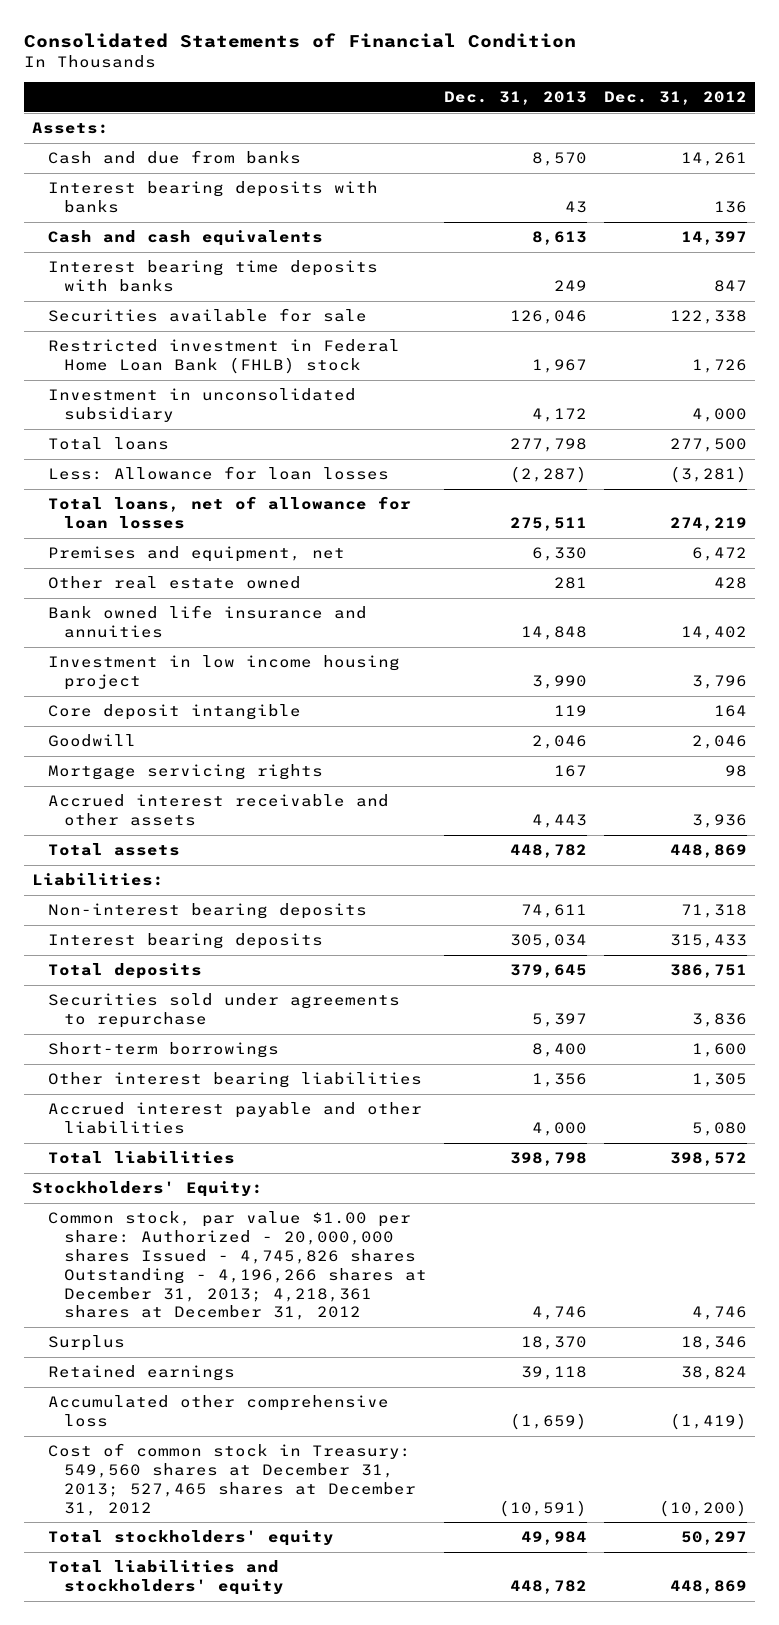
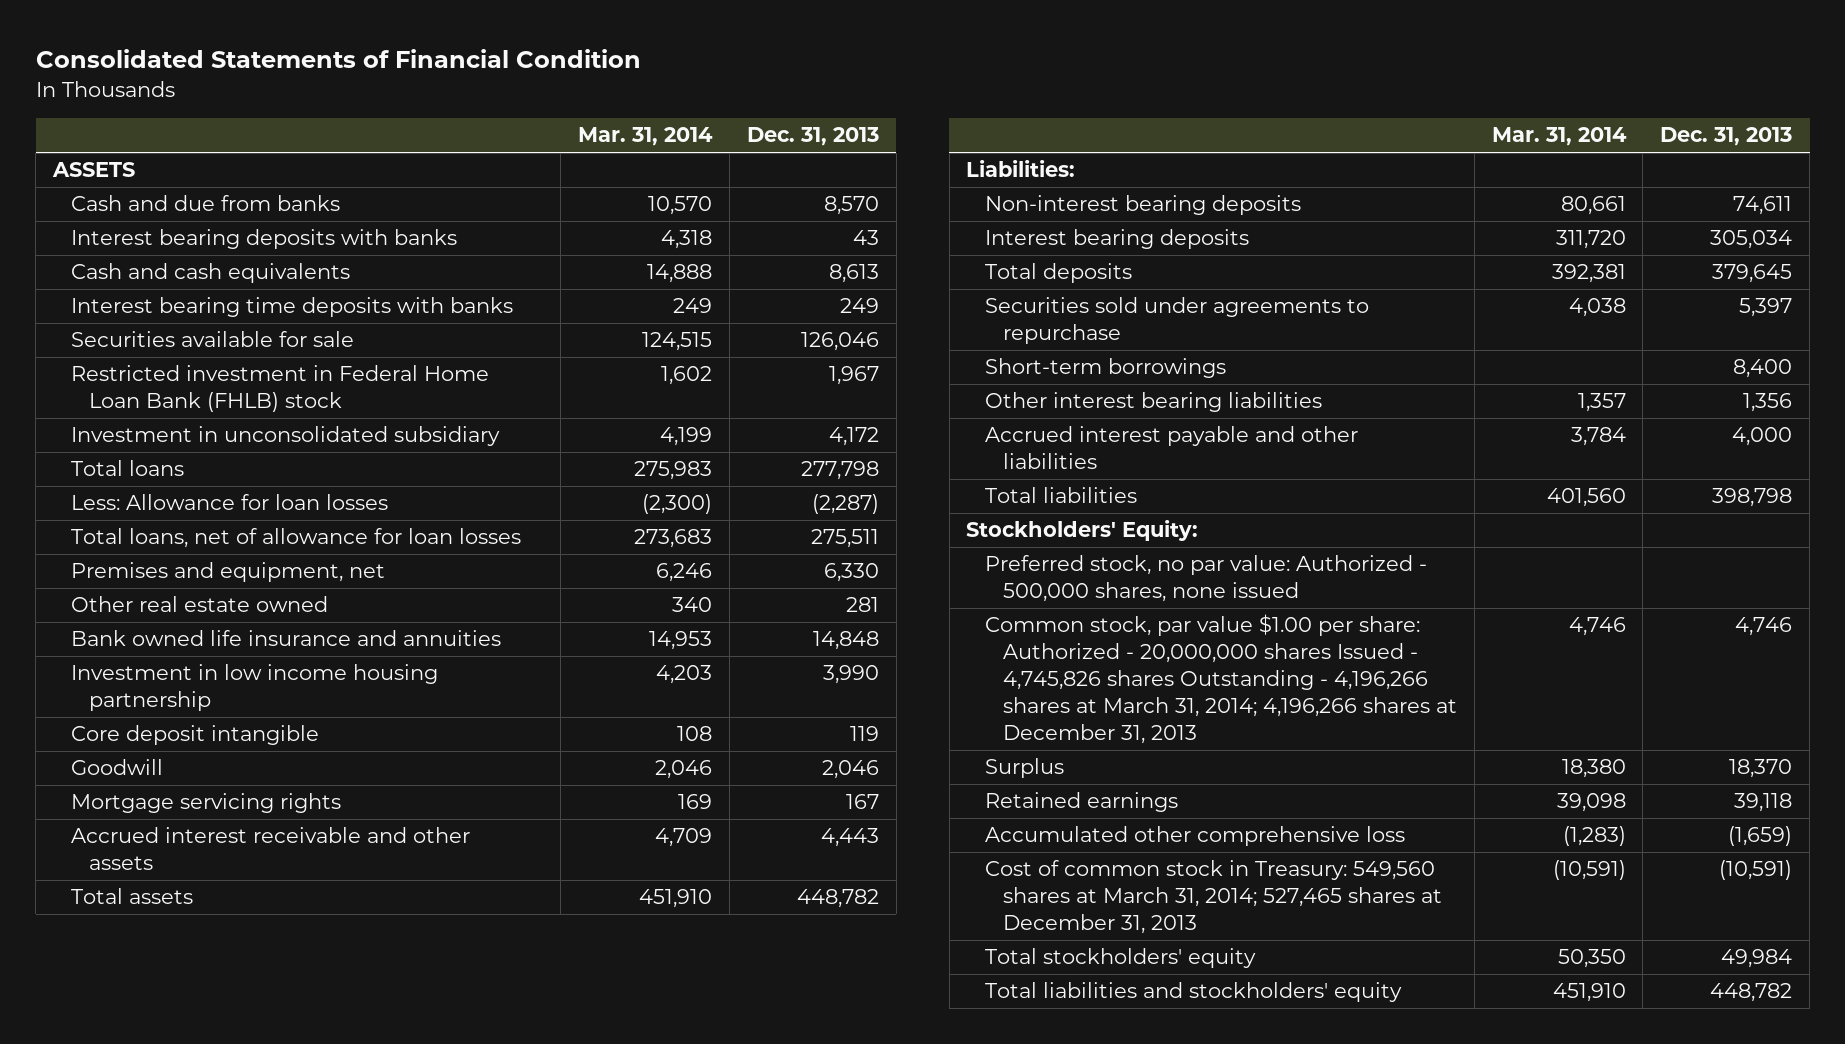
[603,91,747,106] Dec. 31, 2012 -> none
none -> [578,127,714,147] Mar. 31, 2014
[31,122,109,135] Assets: -> [52,162,136,178] ASSETS
[48,655,401,690] Investment in low income housing project -> [71,664,439,712] Investment in low income housing partnership
none -> [984,555,1427,603] Preferred stock, no par value: Authorized - 500,000 shares, none issued
[48,1211,428,1321] Common stock, par value $1.00 per share: Authorized - 20,000,000 shares Issued - 4,745,826 shares Outstanding - 4,196,266 shares at December 31, 2013; 4,218,361 shares at December 31, 2012 -> [984,614,1457,744] Common stock, par value $1.00 per share: Authorized - 20,000,000 shares Issued - 4,745,826 shares Outstanding - 4,196,266 shares at March 31, 2014; 4,196,266 shares at December 31, 2013
[48,1443,417,1516] Cost of common stock in Treasury: 549,560 shares at December 31, 2013; 527,465 shares at December 31, 2012 -> [984,860,1442,935] Cost of common stock in Treasury: 549,560 shares at March 31, 2014; 527,465 shares at December 31, 2013

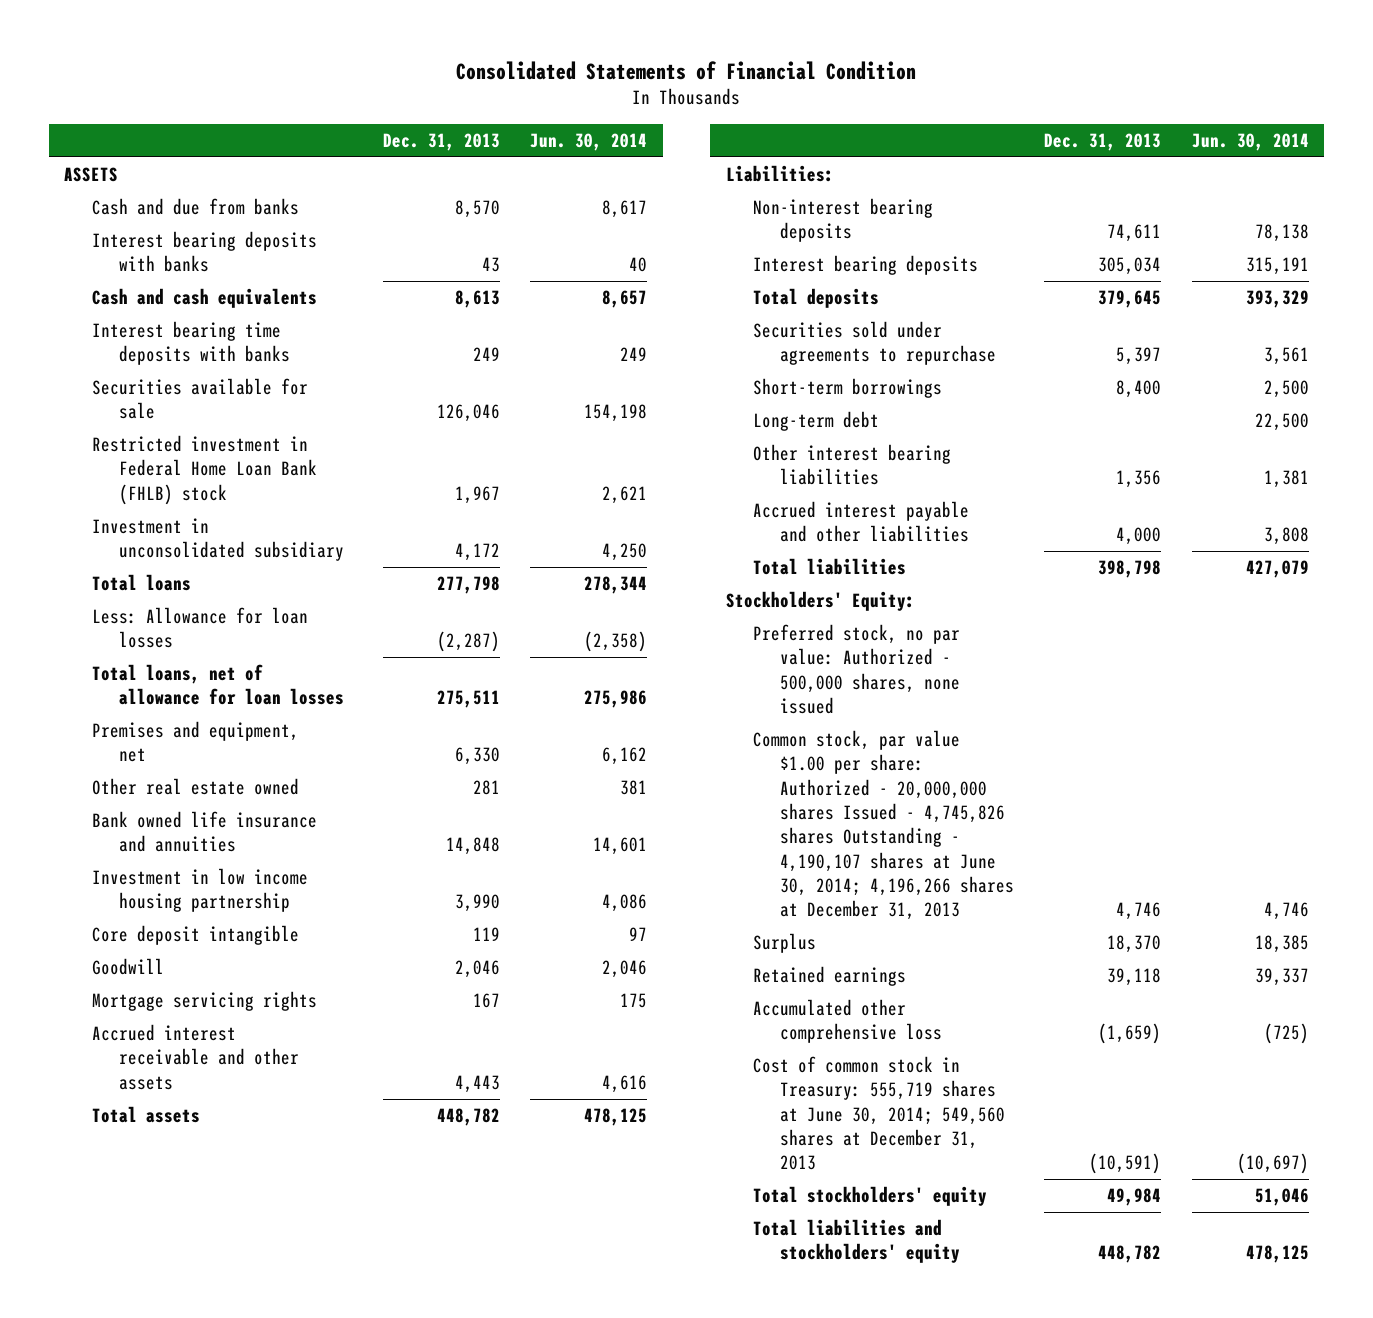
[578,127,714,147] Mar. 31, 2014 -> none
none -> [530,132,648,151] Jun. 30, 2014
none -> [752,411,879,432] Long-term debt
[984,614,1457,744] Common stock, par value $1.00 per share: Authorized - 20,000,000 shares Issued - 4,745,826 shares Outstanding - 4,196,266 shares at March 31, 2014; 4,196,266 shares at December 31, 2013 -> [752,730,1015,921] Common stock, par value $1.00 per share: Authorized - 20,000,000 shares Issued - 4,745,826 shares Outstanding - 4,190,107 shares at June 30, 2014; 4,196,266 shares at December 31, 2013
[984,860,1442,935] Cost of common stock in Treasury: 549,560 shares at March 31, 2014; 527,465 shares at December 31, 2013 -> [752,1056,1006,1171] Cost of common stock in Treasury: 555,719 shares at June 30, 2014; 549,560 shares at December 31, 2013

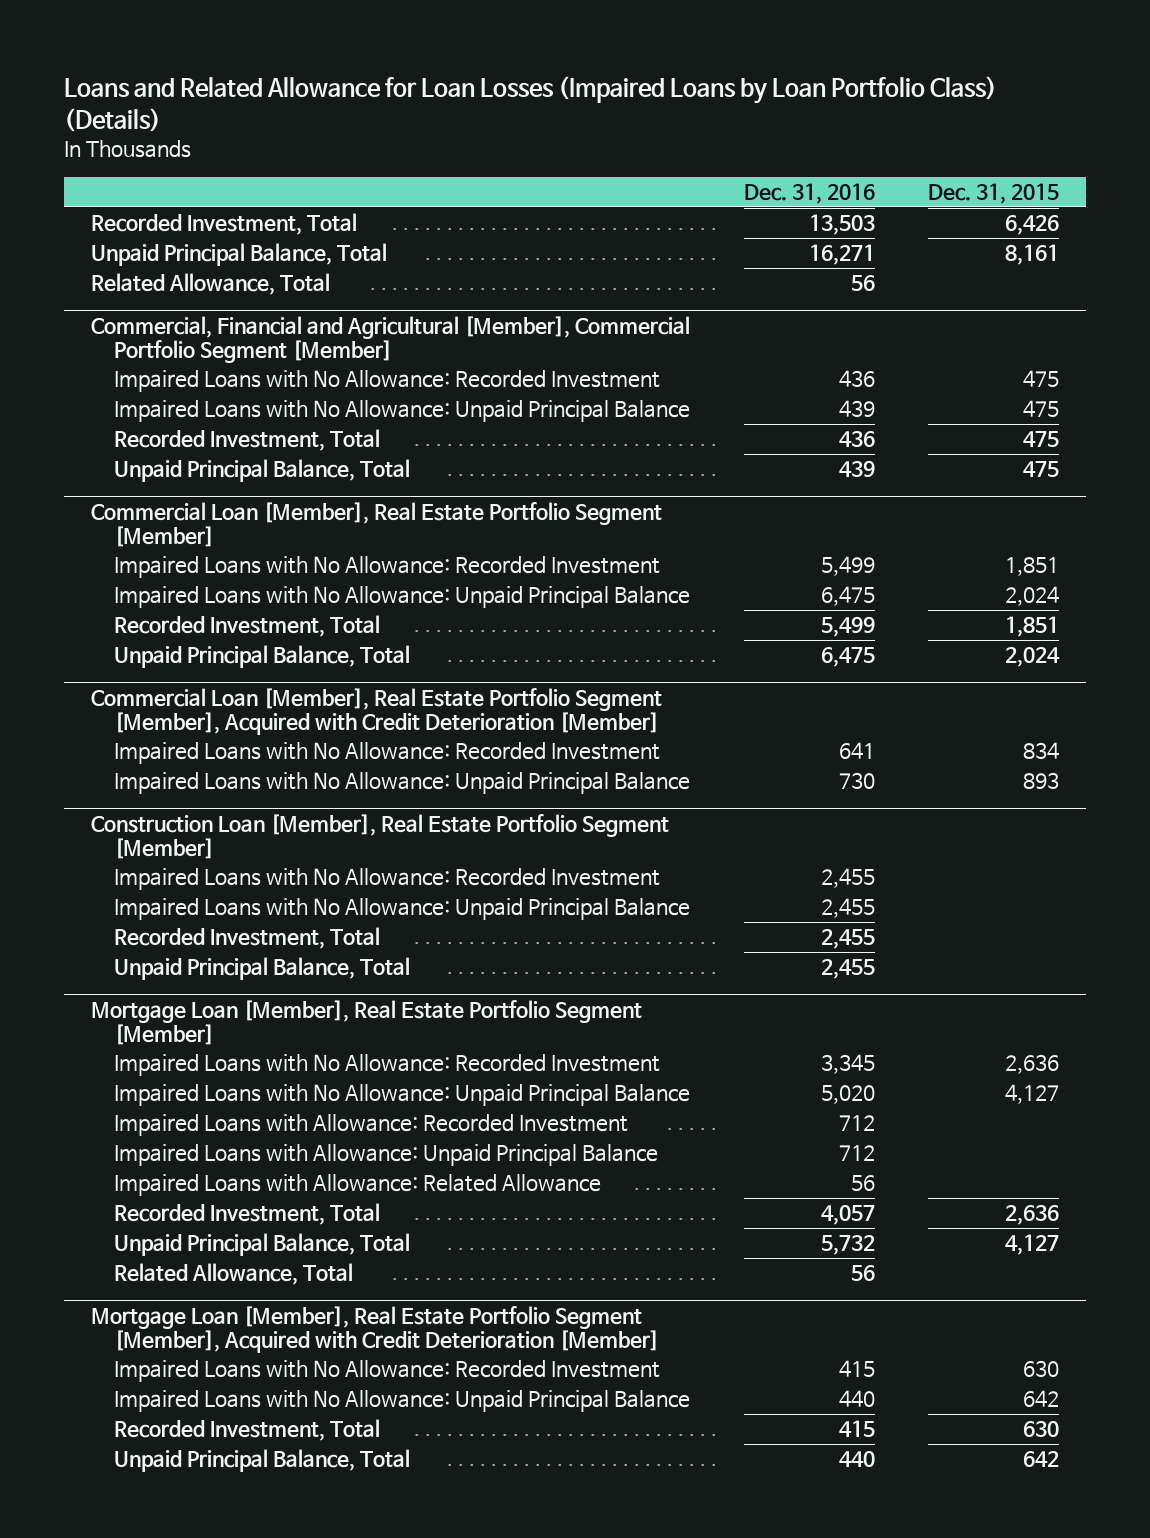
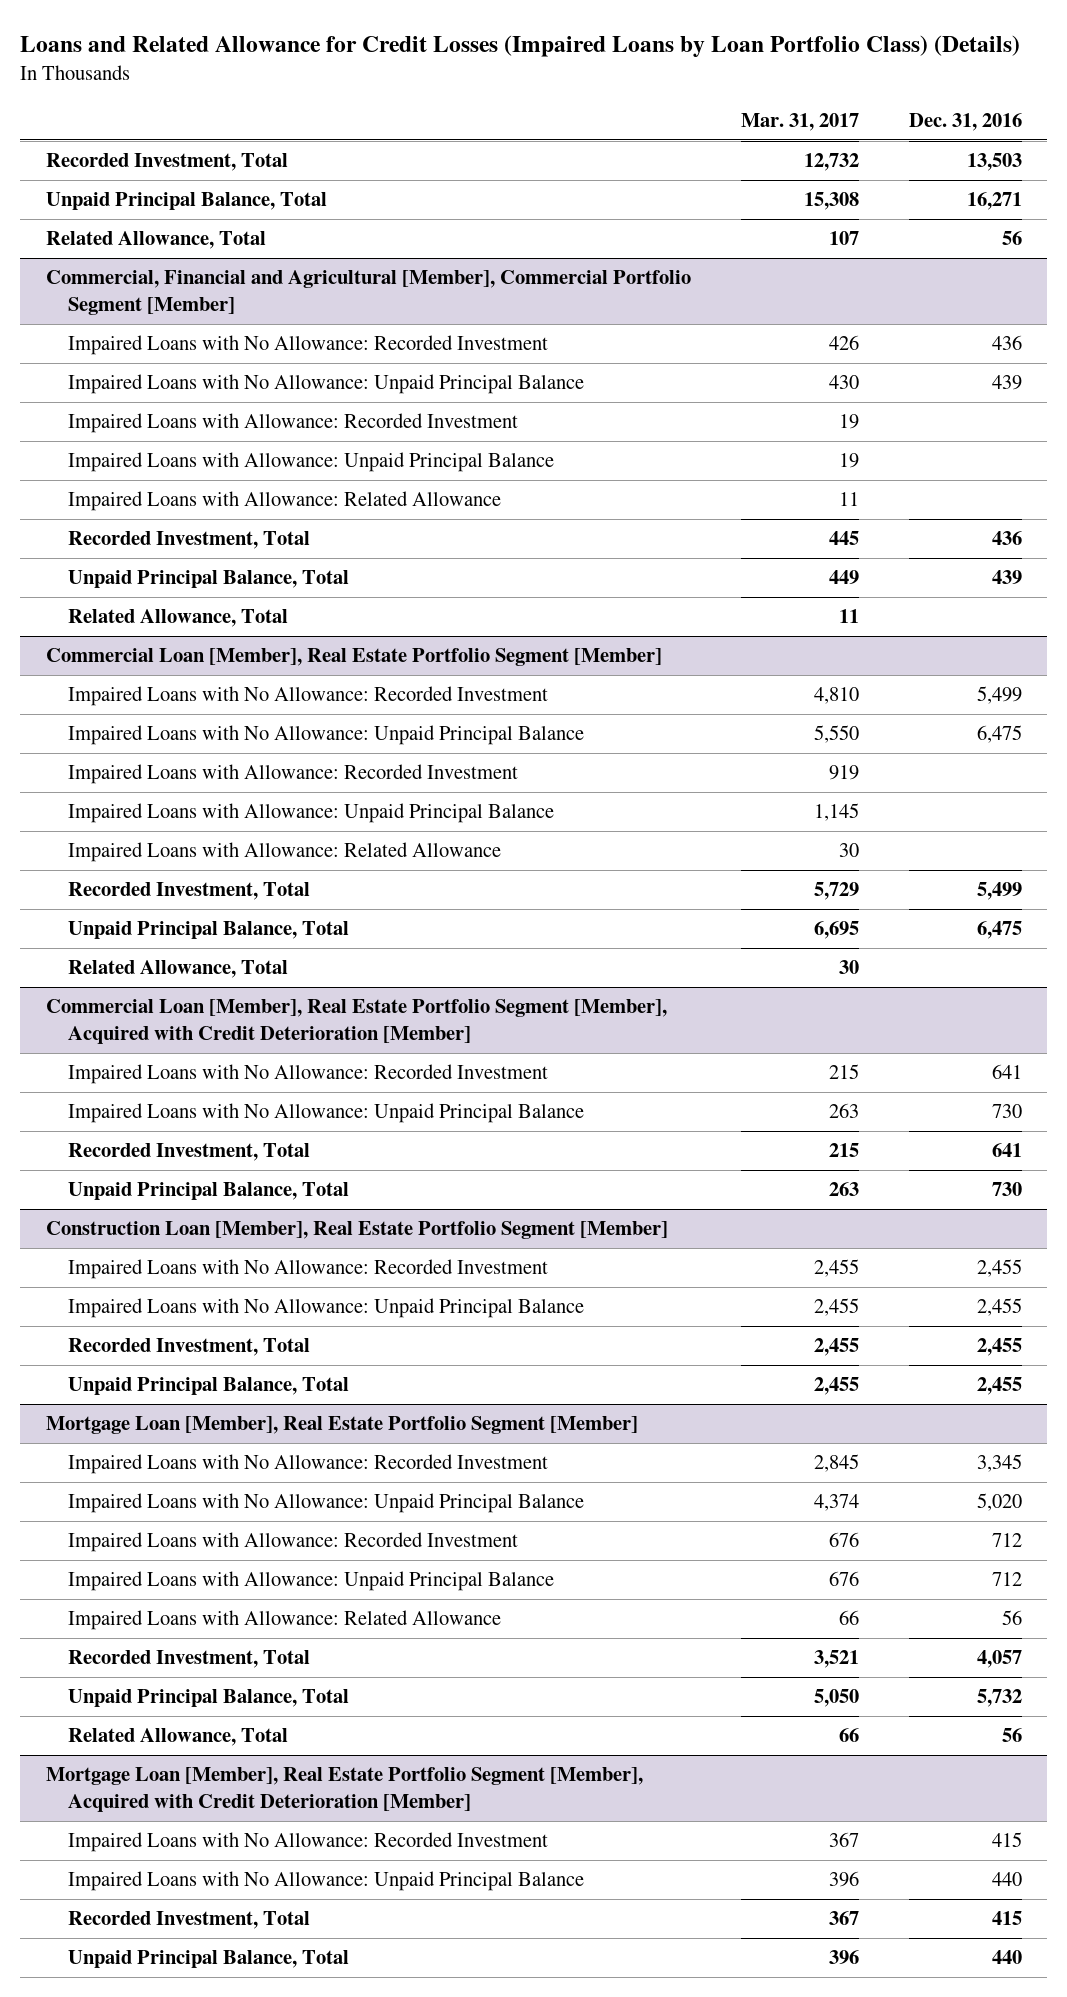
[63,76,997,133] Loans and Related Allowance for Loan Losses (Impaired Loans by Loan Portfolio Class) (Details) -> [20,35,1021,58] Loans and Related Allowance for Credit Losses (Impaired Loans by Loan Portfolio Class) (Details)
[928,183,1060,205] Dec. 31, 2015 -> none
none -> [740,112,859,131] Mar. 31, 2017
none -> [68,413,519,434] Impaired Loans with Allowance: Recorded Investment
none -> [68,452,555,473] Impaired Loans with Allowance: Unpaid Principal Balance
none -> [68,491,502,512] Impaired Loans with Allowance: Related Allowance
none -> [68,609,289,628] Related Allowance, Total
none -> [68,764,519,785] Impaired Loans with Allowance: Recorded Investment
none -> [68,803,555,824] Impaired Loans with Allowance: Unpaid Principal Balance
none -> [68,842,502,863] Impaired Loans with Allowance: Related Allowance
none -> [68,960,289,979] Related Allowance, Total
none -> [68,1143,311,1162] Recorded Investment, Total
none -> [68,1182,350,1201] Unpaid Principal Balance, Total

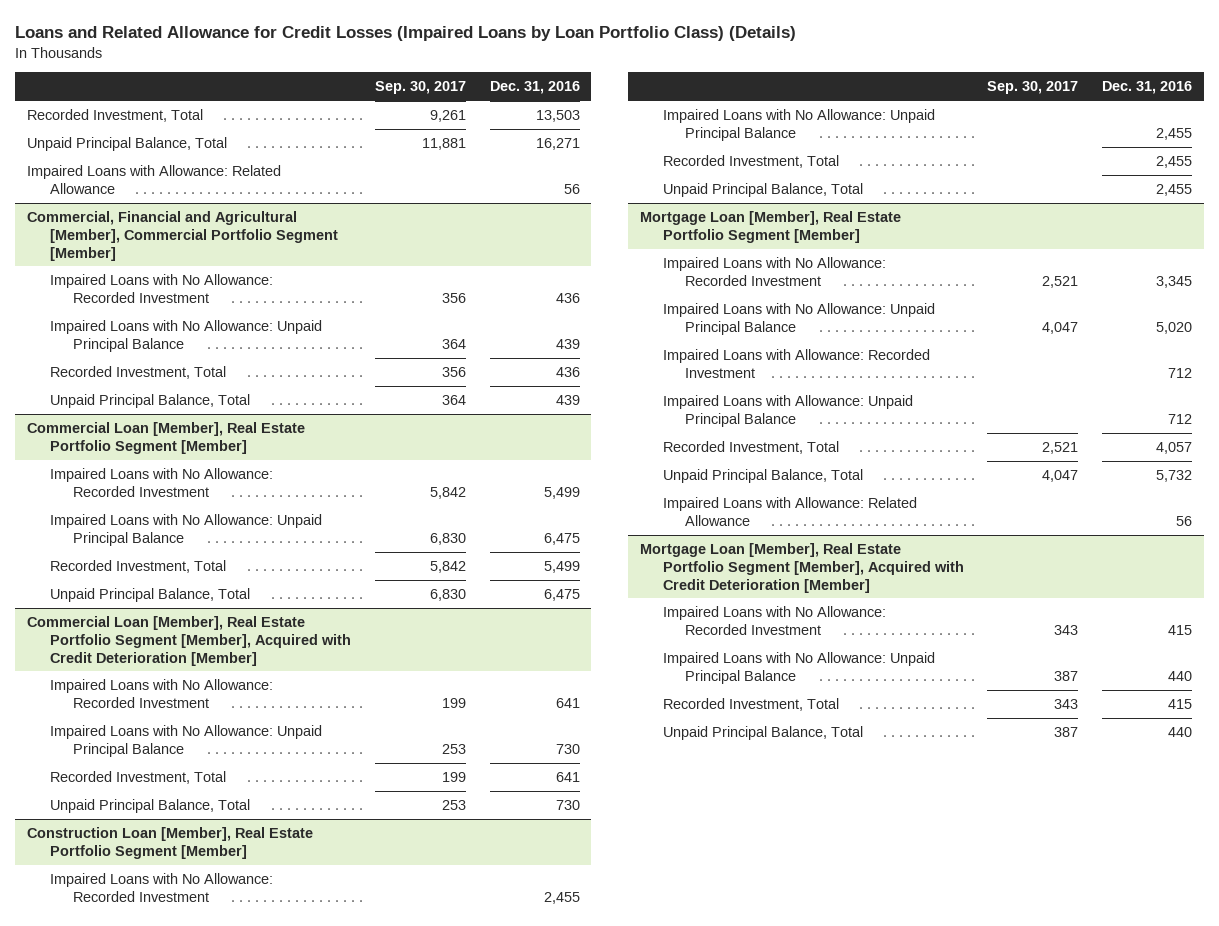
[740,112,859,131] Mar. 31, 2017 -> none
none -> [374,81,466,95] Sep. 30, 2017
[45,231,266,250] Related Allowance, Total -> [27,165,282,194] Impaired Loans with Allowance: Related Allowance
[68,413,519,434] Impaired Loans with Allowance: Recorded Investment -> none
[68,452,555,473] Impaired Loans with Allowance: Unpaid Principal Balance -> none
[68,491,502,512] Impaired Loans with Allowance: Related Allowance -> none
[68,609,289,628] Related Allowance, Total -> none
[68,764,519,785] Impaired Loans with Allowance: Recorded Investment -> none
[68,803,555,824] Impaired Loans with Allowance: Unpaid Principal Balance -> none
[68,842,502,863] Impaired Loans with Allowance: Related Allowance -> none
[68,960,289,979] Related Allowance, Total -> none
[68,1728,289,1747] Related Allowance, Total -> none
[68,1610,502,1631] Impaired Loans with Allowance: Related Allowance -> [662,497,917,526] Impaired Loans with Allowance: Related Allowance

